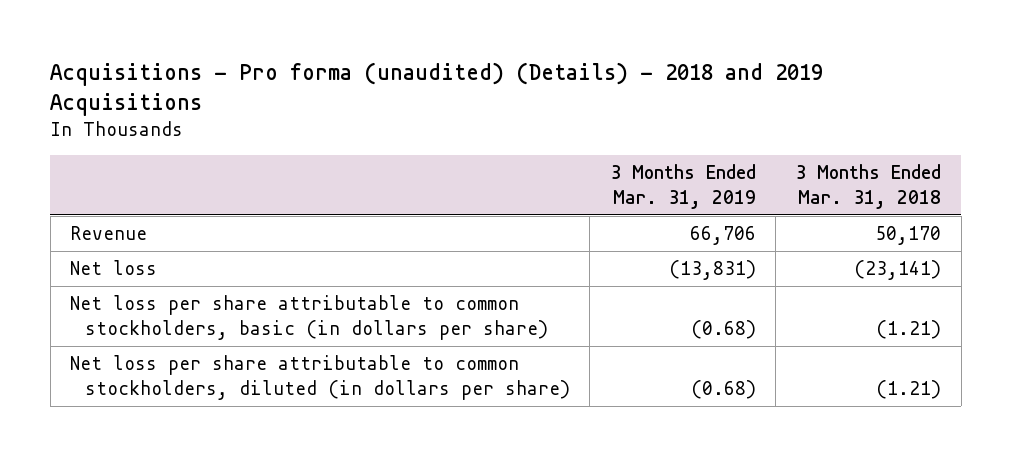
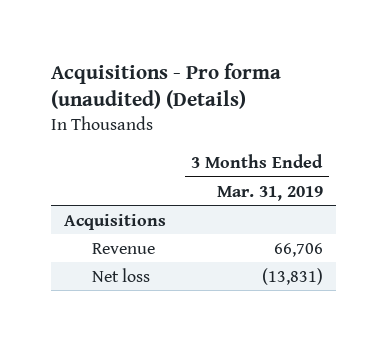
[50,62,824,116] Acquisitions - Pro forma (unaudited) (Details) - 2018 and 2019 Acquisitions -> [50,62,281,110] Acquisitions - Pro forma (unaudited) (Details)
[795,163,942,209] 3 Months Ended Mar. 31, 2018 -> none
none -> [63,213,166,230] Acquisitions
[70,295,548,340] Net loss per share attributable to common stockholders, basic (in dollars per share) -> none
[70,355,570,400] Net loss per share attributable to common stockholders, diluted (in dollars per share) -> none

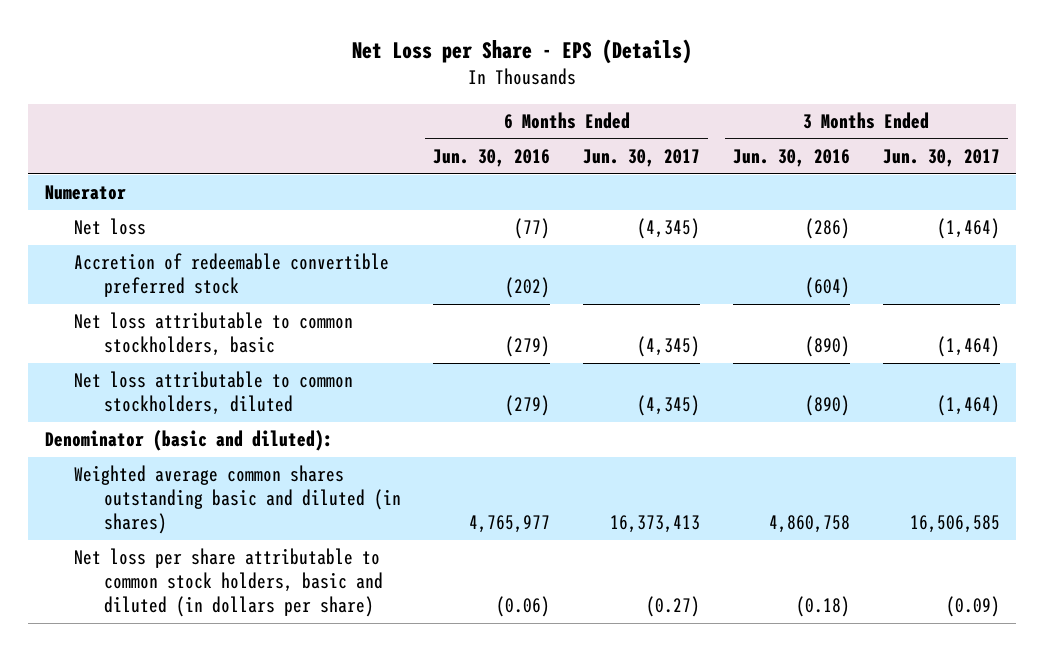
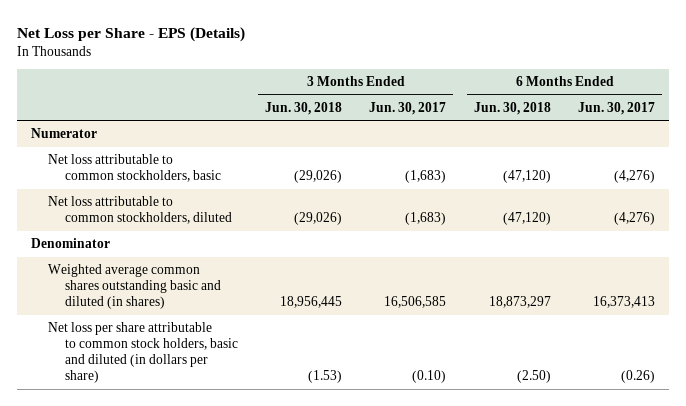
[433,149,551,168] Jun. 30, 2016 -> none
[732,149,850,168] Jun. 30, 2016 -> none
none -> [264,101,342,115] Jun. 30, 2018
none -> [473,101,551,115] Jun. 30, 2018
[74,218,147,236] Net loss -> none
[74,253,390,298] Accretion of redeemable convertible preferred stock -> none
[637,336,701,358] (4,345) -> [614,170,656,184] (4,276)
[936,336,1000,358] (1,464) -> [405,170,447,184] (1,683)
[637,395,701,417] (4,345) -> [614,212,656,226] (4,276)
[936,395,1000,417] (1,464) -> [405,212,447,226] (1,683)
[44,430,333,452] Denominator (basic and diluted): -> [30,238,110,249] Denominator
[646,596,701,618] (0.27) -> [621,370,656,384] (0.26)
[945,596,1000,618] (0.09) -> [412,370,447,384] (0.10)

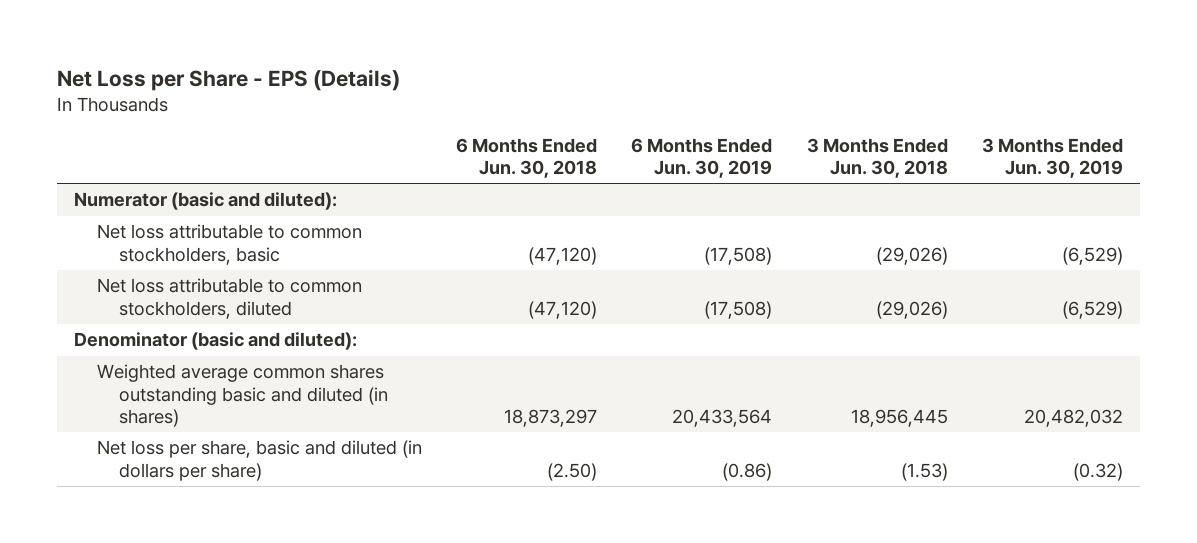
[369,101,447,115] Jun. 30, 2017 -> none
[578,101,656,115] Jun. 30, 2017 -> none
none -> [631,137,773,179] 6 Months Ended Jun. 30, 2019
none -> [982,137,1124,179] 3 Months Ended Jun. 30, 2019
[30,128,97,139] Numerator -> [74,192,338,211] Numerator (basic and diluted):
[30,238,110,249] Denominator -> [74,332,358,351] Denominator (basic and diluted):
[47,322,238,384] Net loss per share attributable to common stock holders, basic and diluted (in dollars per share) -> [96,440,422,481] Net loss per share, basic and diluted (in dollars per share)

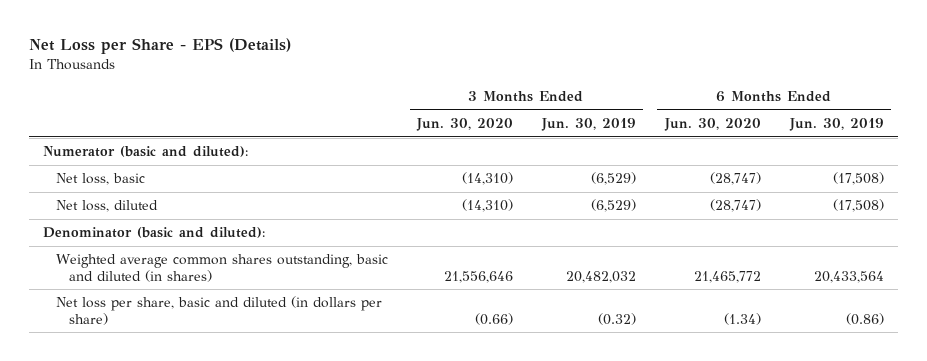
[456,137,598,179] 6 Months Ended Jun. 30, 2018 -> none
[806,137,948,179] 3 Months Ended Jun. 30, 2018 -> none
none -> [415,117,513,131] Jun. 30, 2020
none -> [663,117,761,131] Jun. 30, 2020
[96,224,362,265] Net loss attributable to common stockholders, basic -> [55,173,145,186] Net loss, basic
[96,278,362,319] Net loss attributable to common stockholders, diluted -> [55,200,158,213] Net loss, diluted
[96,364,389,427] Weighted average common shares outstanding basic and diluted (in shares) -> [55,254,388,282] Weighted average common shares outstanding, basic and diluted (in shares)

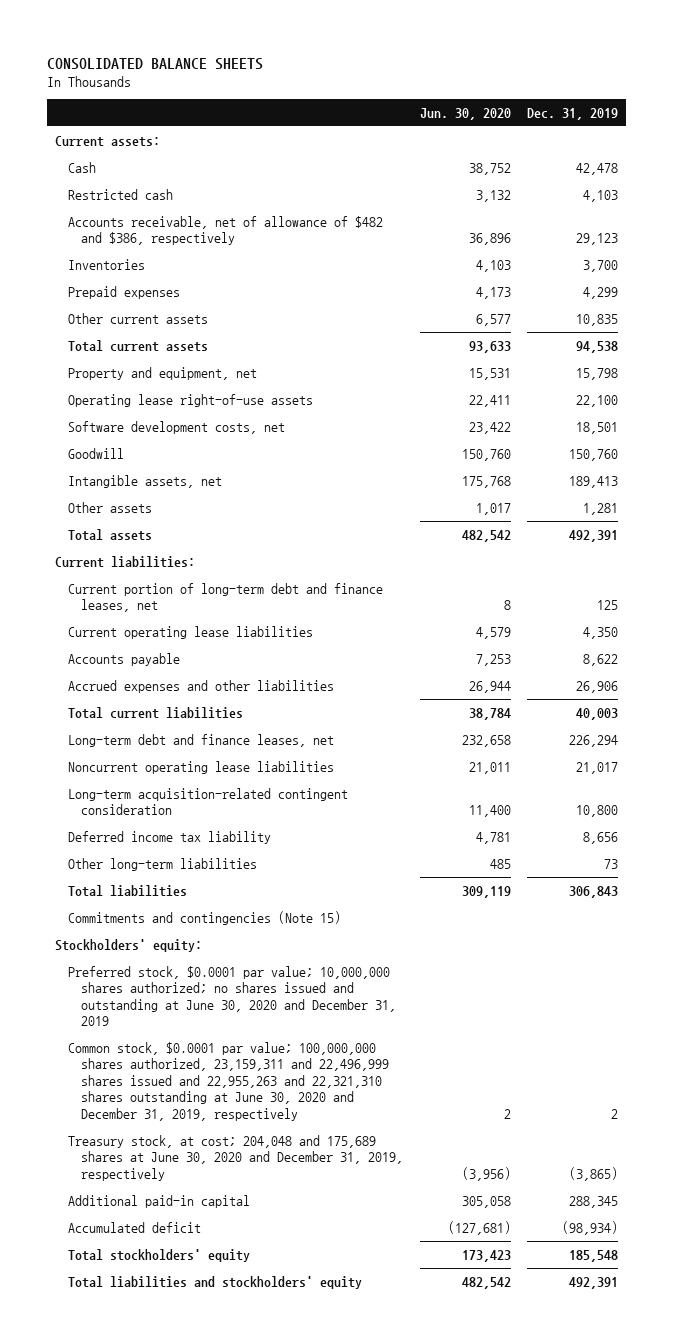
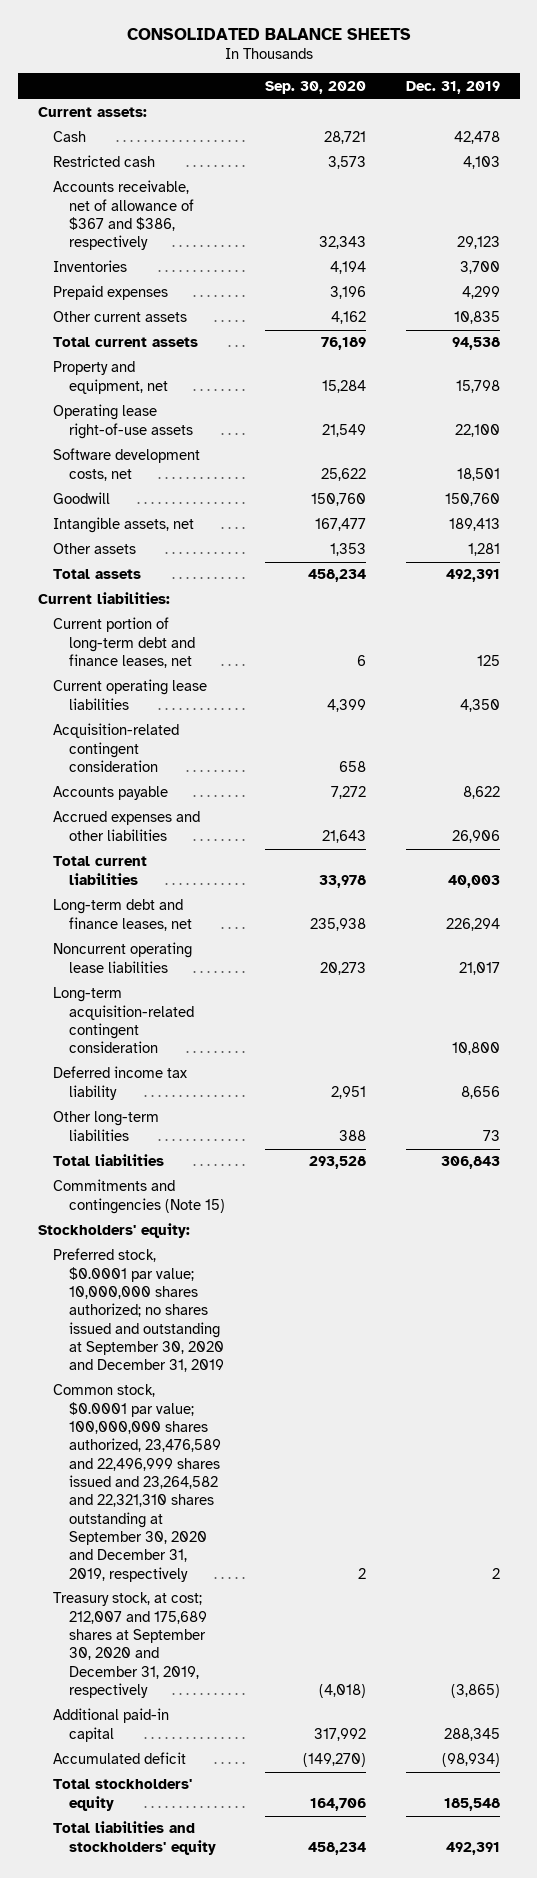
[419,107,511,120] Jun. 30, 2020 -> none
none -> [264,80,366,94] Sep. 30, 2020
[68,215,384,246] Accounts receivable, net of allowance of $482 and $386, respectively -> [53,180,194,251] Accounts receivable, net of allowance of $367 and $386, respectively
none -> [53,723,180,773] Acquisition-related contingent consideration
[68,965,397,1027] Preferred stock, $0.0001 par value; 10,000,000 shares authorized; no shares issued and outstanding at June 30, 2020 and December 31, 2019 -> [53,1248,224,1373] Preferred stock, $0.0001 par value; 10,000,000 shares authorized; no shares issued and outstanding at September 30, 2020 and December 31, 2019
[68,1041,390,1121] Common stock, $0.0001 par value; 100,000,000 shares authorized, 23,159,311 and 22,496,999 shares issued and 22,955,263 and 22,321,310 shares outstanding at June 30, 2020 and December 31, 2019, respectively -> [53,1384,221,1582] Common stock, $0.0001 par value; 100,000,000 shares authorized, 23,476,589 and 22,496,999 shares issued and 23,264,582 and 22,321,310 shares outstanding at September 30, 2020 and December 31, 2019, respectively
[68,1134,404,1181] Treasury stock, at cost; 204,048 and 175,689 shares at June 30, 2020 and December 31, 2019, respectively -> [53,1592,207,1699] Treasury stock, at cost; 212,007 and 175,689 shares at September 30, 2020 and December 31, 2019, respectively

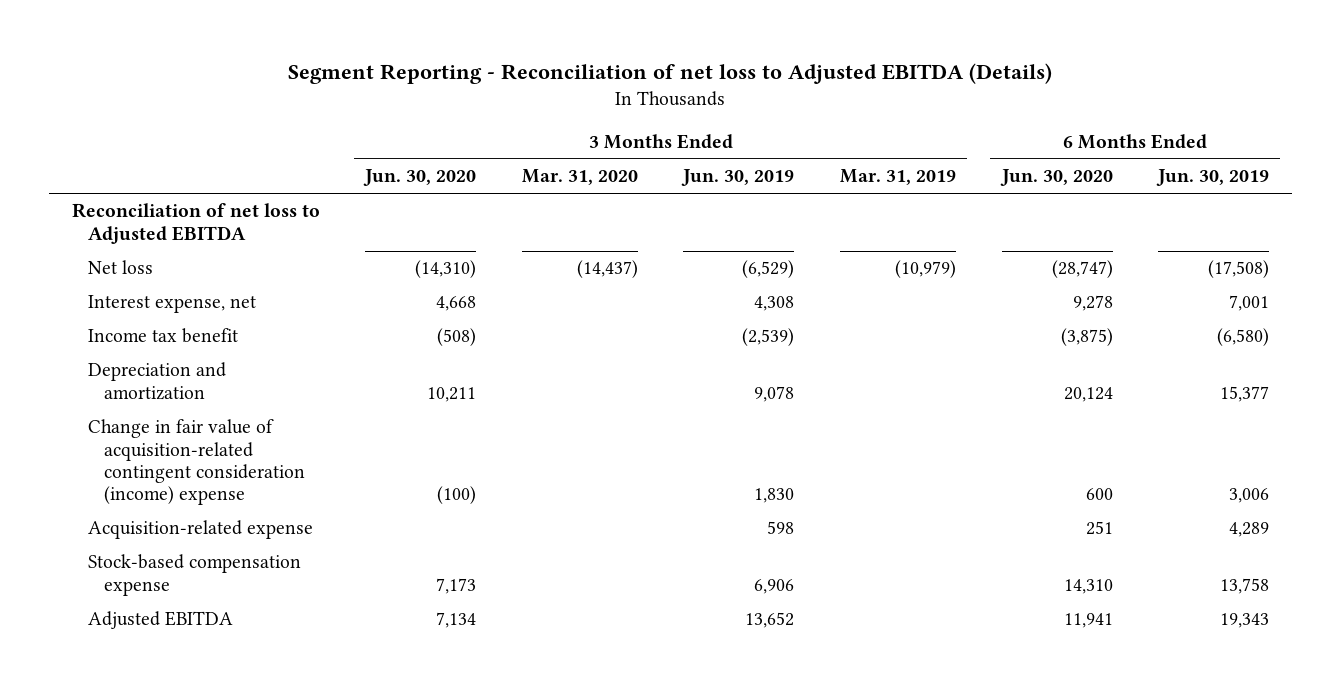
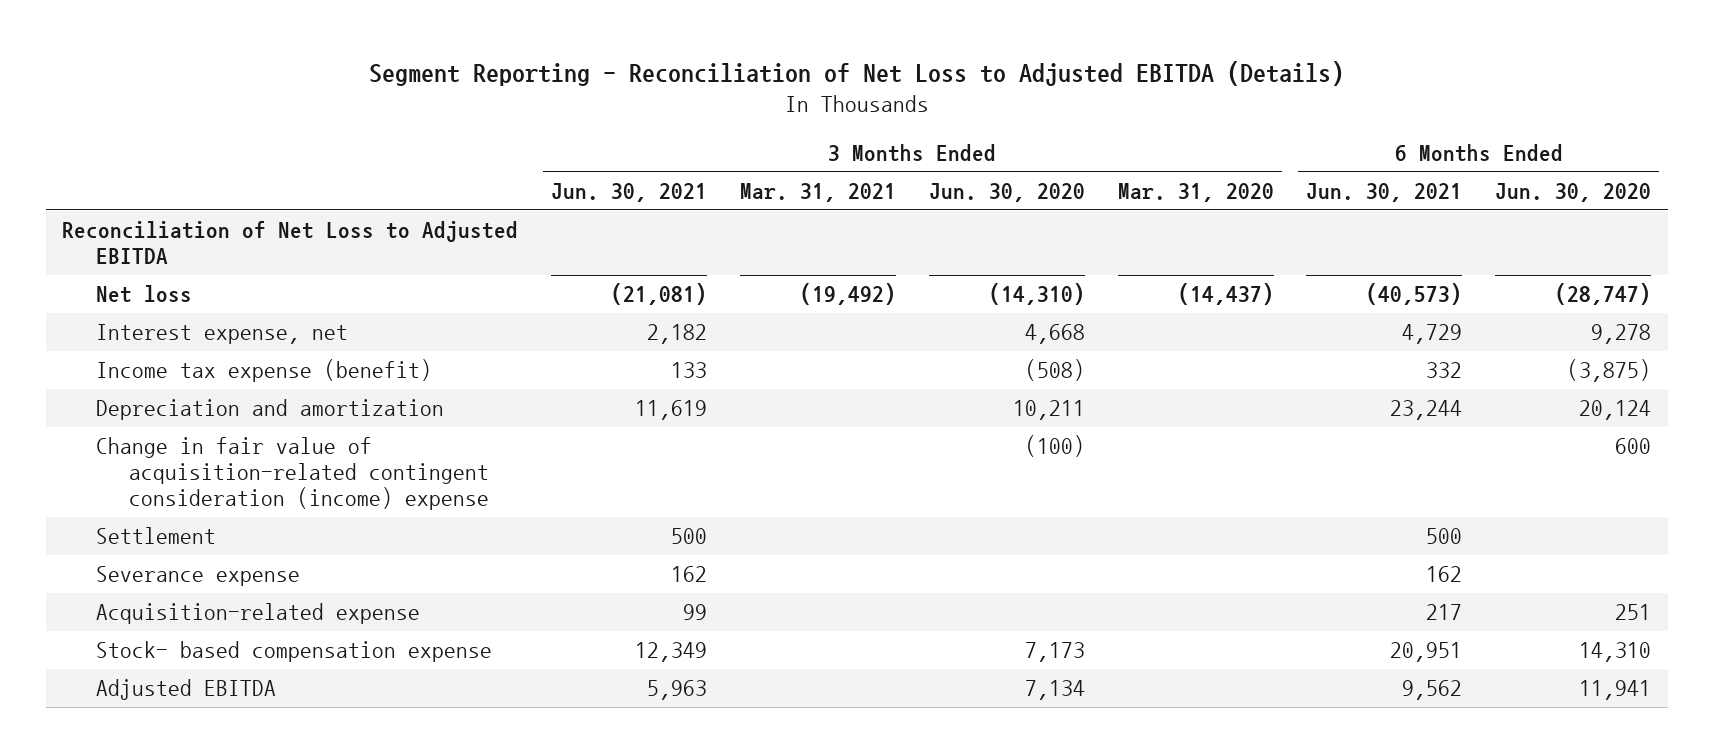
[288,63,1053,85] Segment Reporting - Reconciliation of net loss to Adjusted EBITDA (Details) -> [368,60,1344,86] Segment Reporting - Reconciliation of Net Loss to Adjusted EBITDA (Details)
[681,169,795,187] Jun. 30, 2019 -> none
[839,169,956,186] Mar. 31, 2019 -> none
[1156,169,1270,187] Jun. 30, 2019 -> none
none -> [551,183,708,203] Jun. 30, 2021
none -> [739,183,896,203] Mar. 31, 2021
none -> [1306,183,1463,203] Jun. 30, 2021
[71,203,320,244] Reconciliation of net loss to Adjusted EBITDA -> [62,221,519,265] Reconciliation of Net Loss to Adjusted EBITDA
[88,328,239,344] Income tax benefit -> [95,359,432,383] Income tax expense (benefit)
none -> [95,527,216,545] Settlement
none -> [95,566,300,587] Severance expense
[88,554,302,596] Stock-based compensation expense -> [95,641,492,663] Stock- based compensation expense

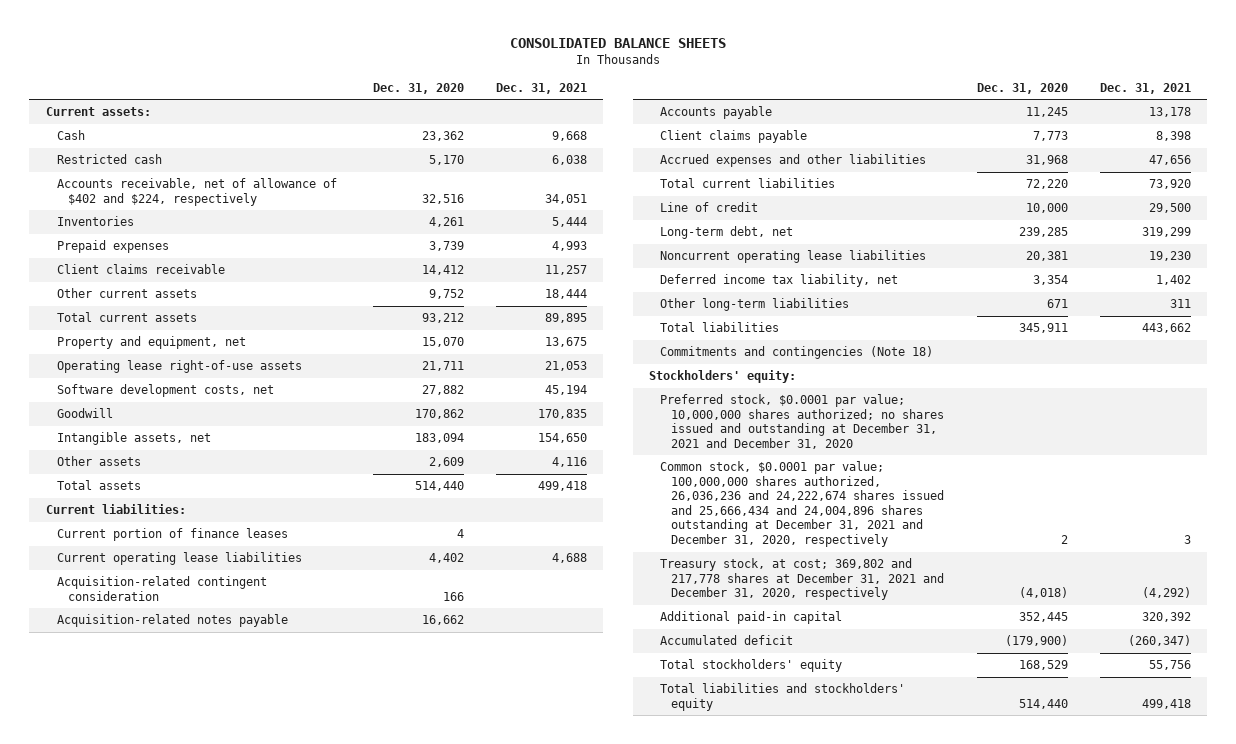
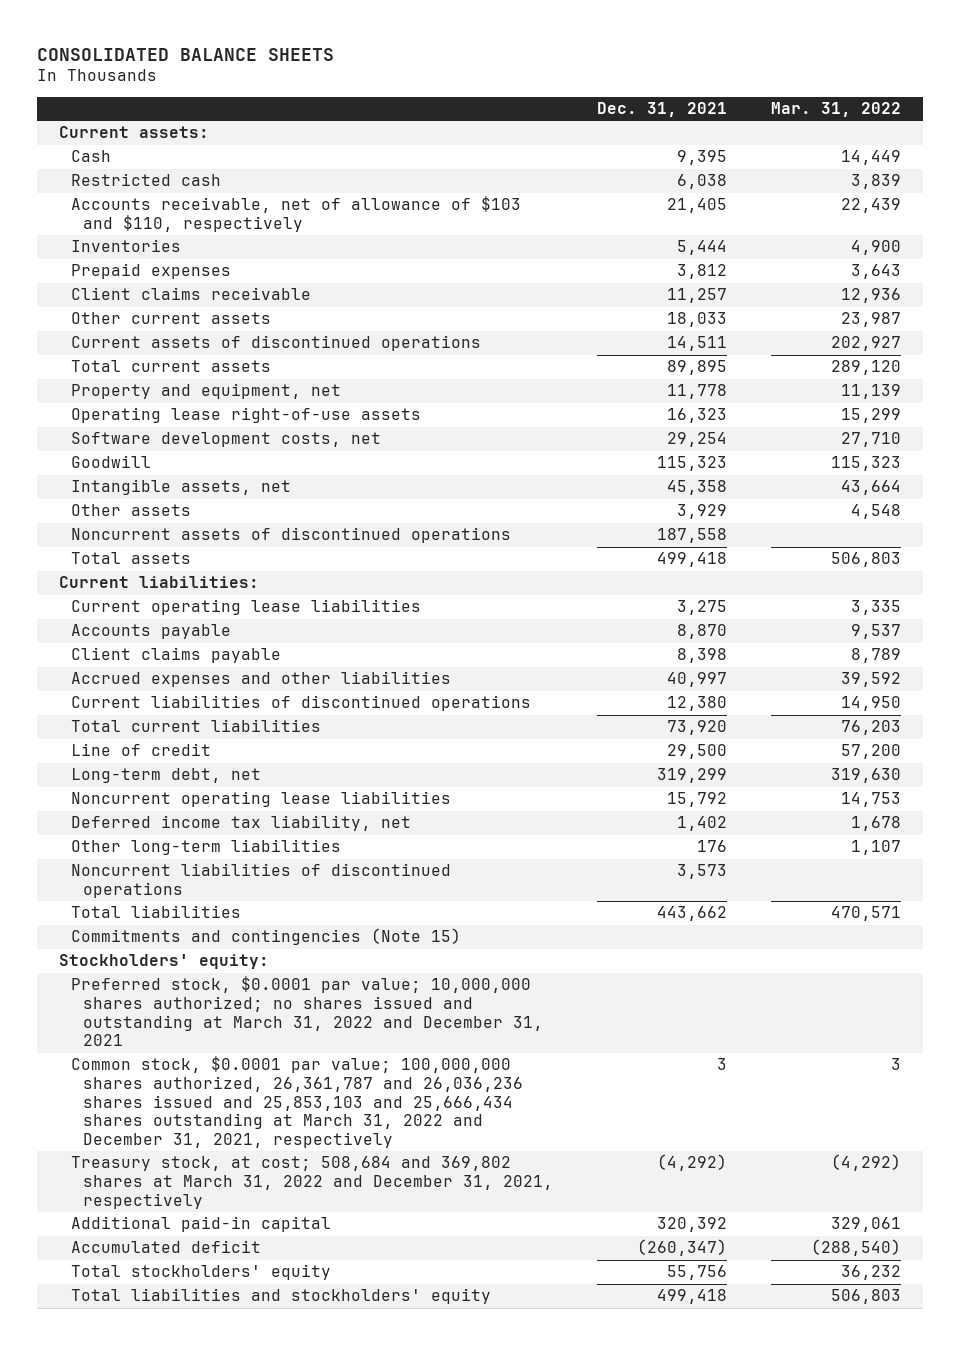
[372,82,464,94] Dec. 31, 2020 -> none
none -> [770,102,901,118] Mar. 31, 2022
[552,131,588,142] 9,668 -> [676,150,727,166] 9,395
[56,178,337,206] Accounts receivable, net of allowance of $402 and $224, respectively -> [71,196,522,233] Accounts receivable, net of allowance of $103 and $110, respectively
[545,193,588,204] 34,051 -> [666,198,727,214] 21,405
[552,241,588,252] 4,993 -> [676,264,727,280] 3,812
[545,289,588,300] 18,444 -> [666,312,727,328] 18,033
none -> [71,335,482,352] Current assets of discontinued operations
[545,337,588,348] 13,675 -> [666,384,727,400] 11,778
[545,361,588,372] 21,053 -> [666,408,727,424] 16,323
[545,385,588,396] 45,194 -> [666,432,727,448] 29,254
[538,409,588,420] 170,835 -> [656,456,727,472] 115,323
[538,433,588,444] 154,650 -> [666,480,727,496] 45,358
[552,457,588,468] 4,116 -> [676,504,727,520] 3,929
none -> [71,527,512,544] Noncurrent assets of discontinued operations
[56,528,288,542] Current portion of finance leases -> none
[56,576,267,601] Acquisition-related contingent consideration -> none
[56,614,288,628] Acquisition-related notes payable -> none
[552,553,588,564] 4,688 -> [676,600,727,616] 3,275
[1148,107,1191,118] 13,178 -> [676,624,727,640] 8,870
[1148,155,1191,166] 47,656 -> [666,672,727,688] 40,997
none -> [71,695,532,712] Current liabilities of discontinued operations
[1148,251,1191,262] 19,230 -> [666,792,727,808] 15,792
[1169,299,1191,309] 311 -> [696,840,727,853] 176
none -> [71,863,452,899] Noncurrent liabilities of discontinued operations
[660,346,934,360] Commitments and contingencies (Note 18) -> [71,928,462,946] Commitments and contingencies (Note 15)
[660,394,945,449] Preferred stock, $0.0001 par value; 10,000,000 shares authorized; no shares issued and outstanding at December 31, 2021 and December 31, 2020 -> [71,976,544,1047] Preferred stock, $0.0001 par value; 10,000,000 shares authorized; no shares issued and outstanding at March 31, 2022 and December 31, 2021
[660,461,945,548] Common stock, $0.0001 par value; 100,000,000 shares authorized, 26,036,236 and 24,222,674 shares issued and 25,666,434 and 24,004,896 shares outstanding at December 31, 2021 and December 31, 2020, respectively -> [71,1056,524,1149] Common stock, $0.0001 par value; 100,000,000 shares authorized, 26,361,787 and 26,036,236 shares issued and 25,853,103 and 25,666,434 shares outstanding at March 31, 2022 and December 31, 2021, respectively
[660,558,945,601] Treasury stock, at cost; 369,802 and 217,778 shares at December 31, 2021 and December 31, 2020, respectively -> [71,1156,554,1209] Treasury stock, at cost; 508,684 and 369,802 shares at March 31, 2022 and December 31, 2021, respectively

